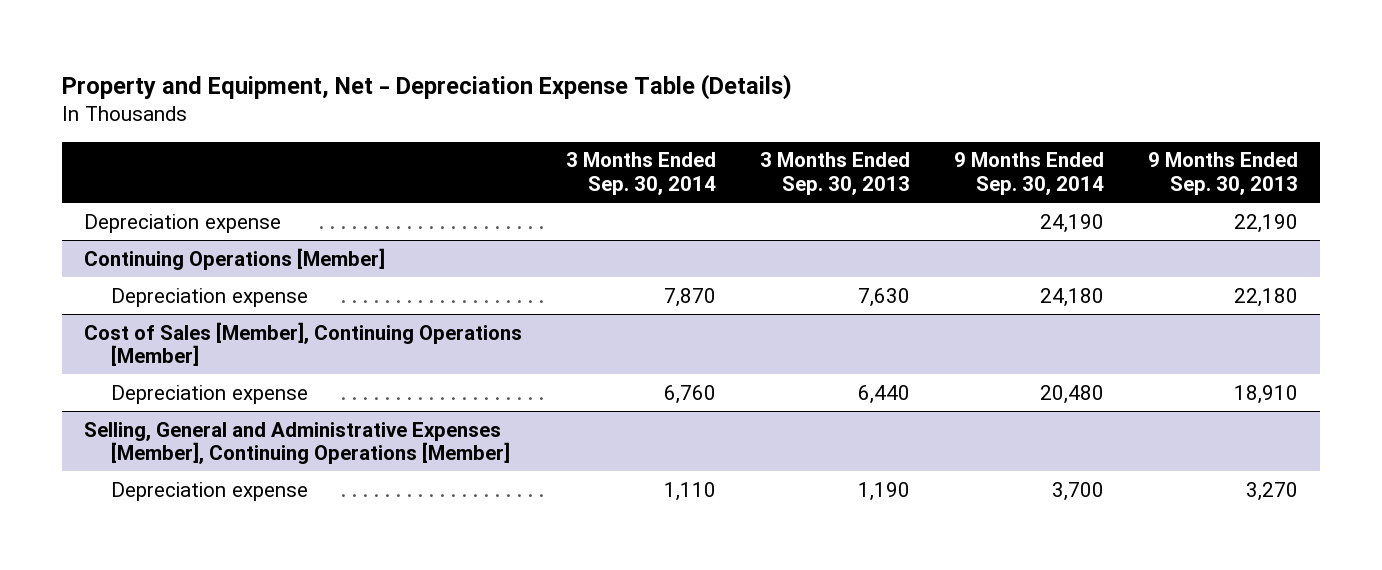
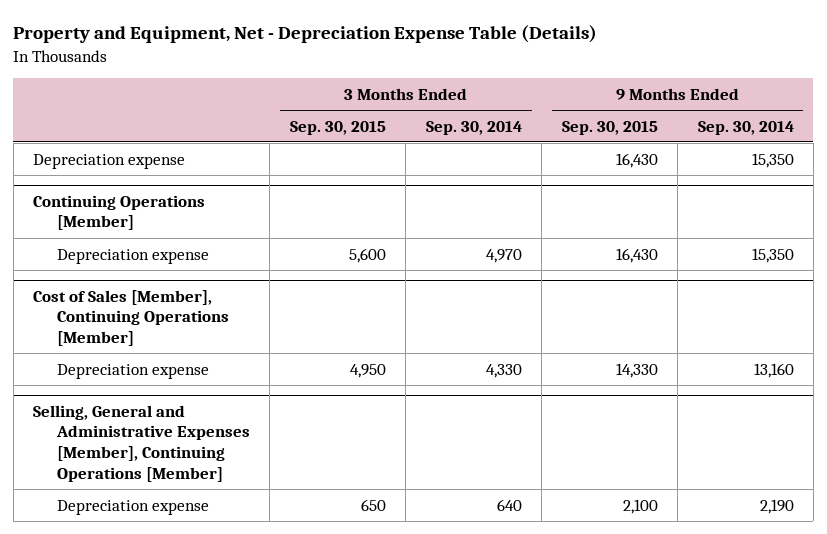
[760,152,911,196] 3 Months Ended Sep. 30, 2013 -> none
[1148,152,1299,196] 9 Months Ended Sep. 30, 2013 -> none
none -> [289,120,386,135] Sep. 30, 2015
none -> [561,120,658,135] Sep. 30, 2015
[1040,213,1105,233] 24,190 -> [751,152,794,168] 15,350
[664,287,717,307] 7,870 -> [485,248,522,263] 4,970
[1040,287,1105,307] 24,180 -> [751,247,794,263] 15,350
[664,384,717,404] 6,760 -> [485,363,522,378] 4,330
[1040,384,1105,404] 20,480 -> [753,362,794,378] 13,160
[664,481,717,501] 1,110 -> [496,498,522,511] 640
[1052,481,1105,501] 3,700 -> [759,498,794,514] 2,190

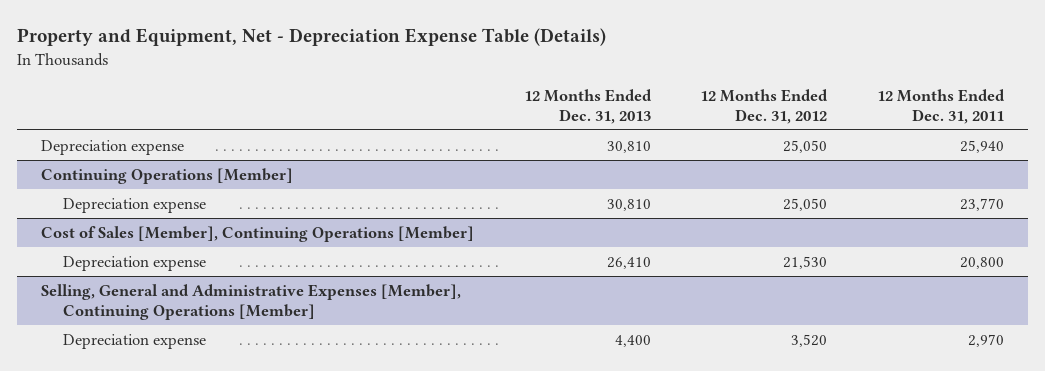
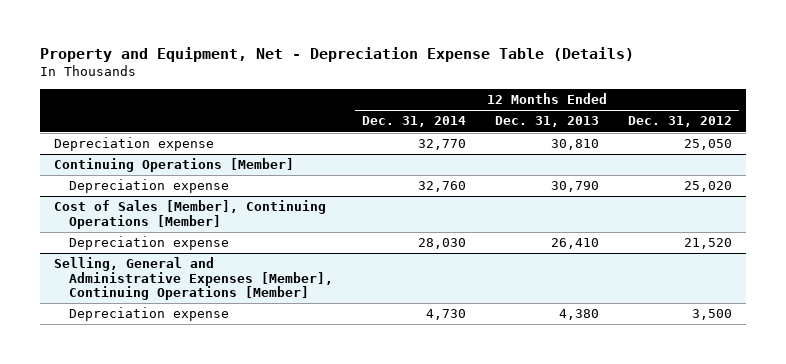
[876,88,1005,124] 12 Months Ended Dec. 31, 2011 -> none
none -> [362,116,467,128] Dec. 31, 2014
[606,198,651,211] 30,810 -> [550,181,599,193] 30,790
[783,197,828,211] 25,050 -> [683,181,732,193] 25,020
[783,255,828,269] 21,530 -> [683,238,732,250] 21,520
[614,334,651,347] 4,400 -> [558,309,599,321] 4,380
[791,333,828,347] 3,520 -> [691,309,732,321] 3,500

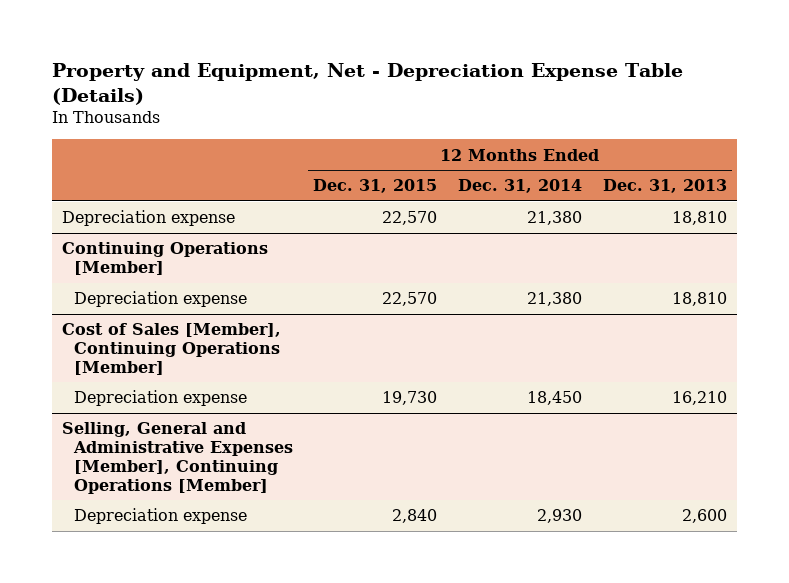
[627,116,732,128] Dec. 31, 2012 -> none
none -> [313,179,438,194] Dec. 31, 2015
[418,139,467,151] 32,770 -> [527,211,583,226] 21,380
[550,139,599,151] 30,810 -> [671,211,727,226] 18,810
[418,181,467,193] 32,760 -> [527,292,583,307] 21,380
[550,181,599,193] 30,790 -> [671,292,727,307] 18,810
[418,238,467,250] 28,030 -> [527,391,583,406] 18,450
[550,238,599,250] 26,410 -> [671,391,727,406] 16,210
[426,309,467,321] 4,730 -> [537,509,583,524] 2,930
[558,309,599,321] 4,380 -> [681,509,727,524] 2,600

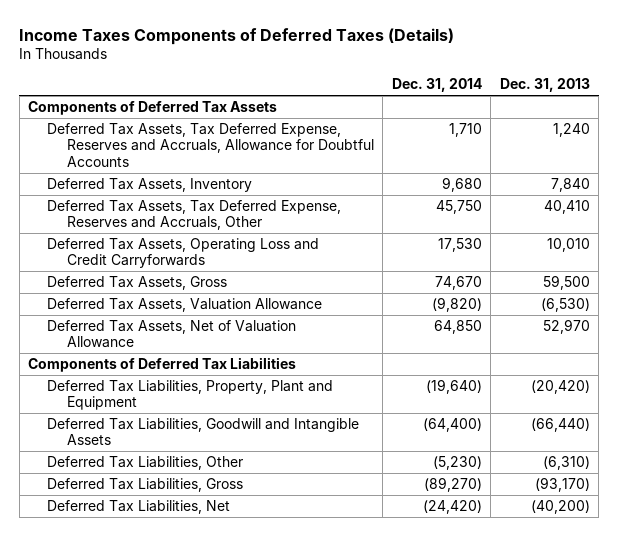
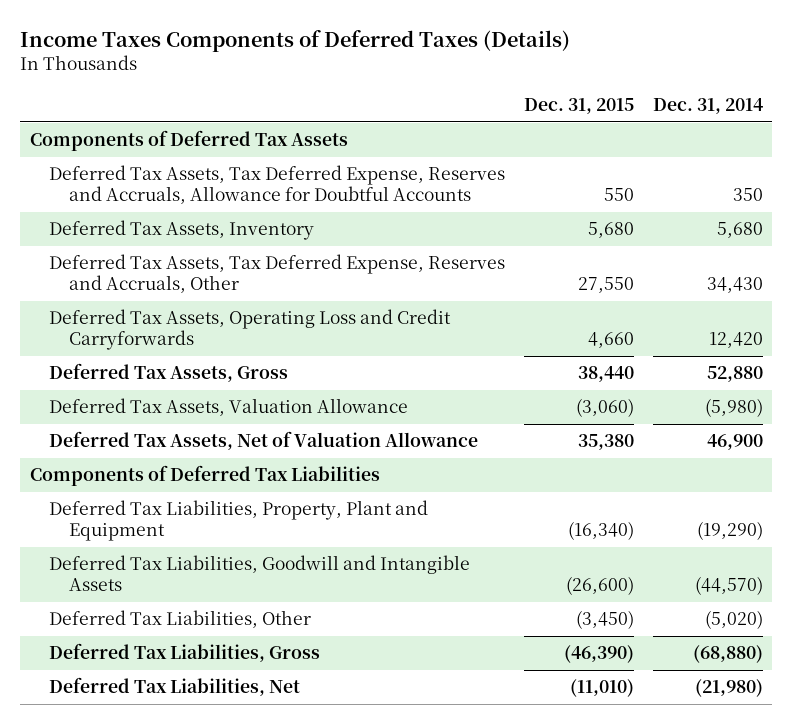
[499,78,590,93] Dec. 31, 2013 -> none
none -> [523,98,634,115] Dec. 31, 2015
[448,123,482,138] 1,710 -> [732,188,763,202] 350
[441,177,482,193] 9,680 -> [716,222,763,239] 5,680
[435,200,482,215] 45,750 -> [706,277,763,294] 34,430
[437,238,482,253] 17,530 -> [708,332,763,349] 12,420
[434,276,482,291] 74,670 -> [706,366,763,383] 52,880
[431,297,482,313] (9,820) -> [704,398,763,418] (5,980)
[433,320,482,335] 64,850 -> [706,434,763,451] 46,900
[425,379,482,395] (19,640) -> [696,521,763,541] (19,290)
[422,418,482,433] (64,400) -> [694,576,763,596] (44,570)
[432,456,482,471] (5,230) -> [704,610,763,630] (5,020)
[423,477,482,493] (89,270) -> [692,645,763,664] (68,880)
[422,500,482,515] (24,420) -> [694,679,763,698] (21,980)

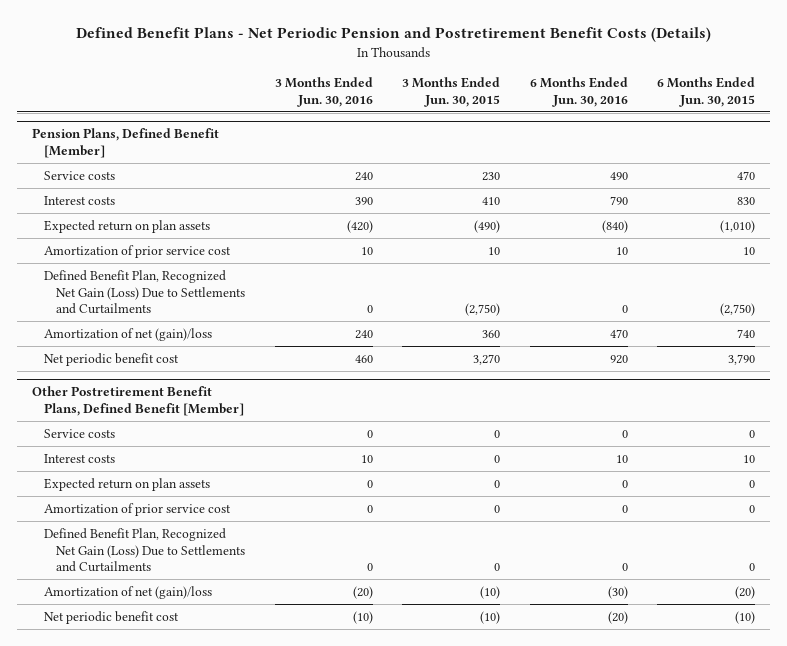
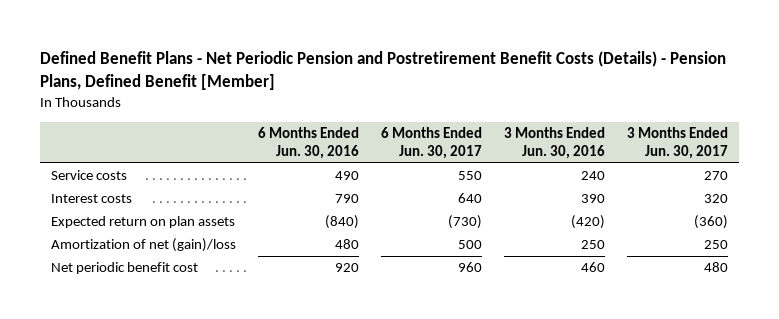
[75,27,711,43] Defined Benefit Plans - Net Periodic Pension and Postretirement Benefit Costs (Details) -> [40,50,727,90] Defined Benefit Plans - Net Periodic Pension and Postretirement Benefit Costs (Details) - Pension Plans, Defined Benefit [Member]
[402,77,501,107] 3 Months Ended Jun. 30, 2015 -> none
[657,77,756,107] 6 Months Ended Jun. 30, 2015 -> none
none -> [381,127,483,160] 6 Months Ended Jun. 30, 2017
none -> [626,127,728,160] 3 Months Ended Jun. 30, 2017
[32,128,220,159] Pension Plans, Defined Benefit [Member] -> none
[44,244,232,258] Amortization of prior service cost -> none
[44,269,246,315] Defined Benefit Plan, Recognized Net Gain (Loss) Due to Settlements and Curtailments -> none
[354,329,373,339] 240 -> [580,240,605,250] 250
[609,328,628,338] 470 -> [335,239,360,250] 480
[32,386,245,417] Other Postretirement Benefit Plans, Defined Benefit [Member] -> none
[44,428,116,438] Service costs -> none
[44,453,116,463] Interest costs -> none
[44,477,211,491] Expected return on plan assets -> none
[44,502,232,516] Amortization of prior service cost -> none
[44,527,246,573] Defined Benefit Plan, Recognized Net Gain (Loss) Due to Settlements and Curtailments -> none
[44,585,213,599] Amortization of net (gain)/loss -> none
[44,610,180,624] Net periodic benefit cost -> none

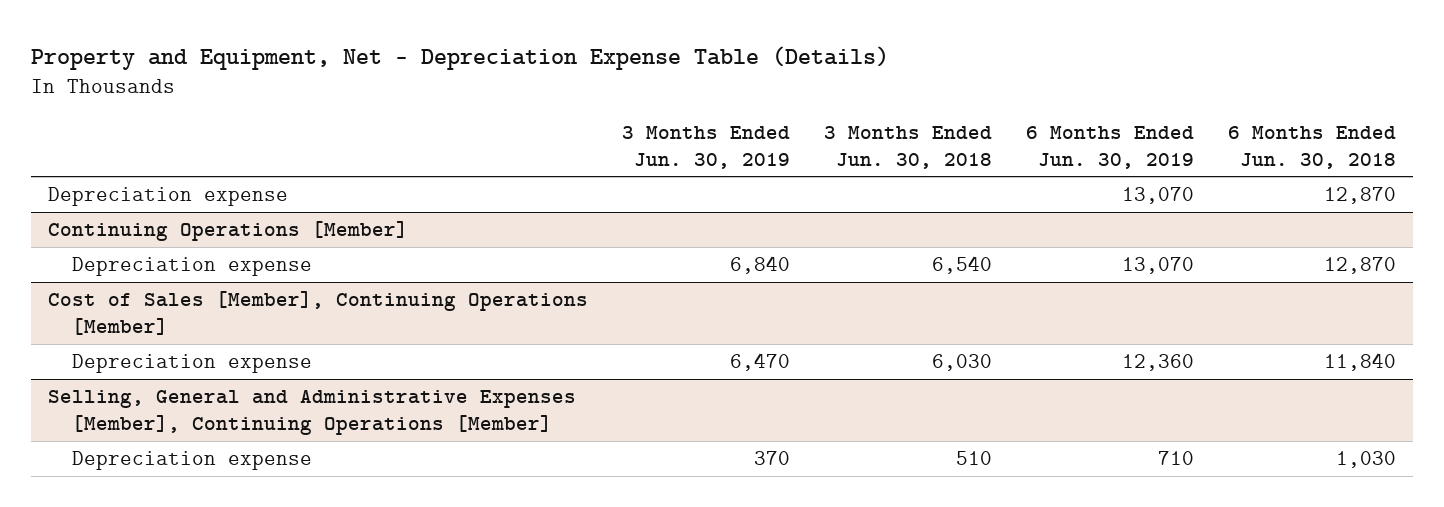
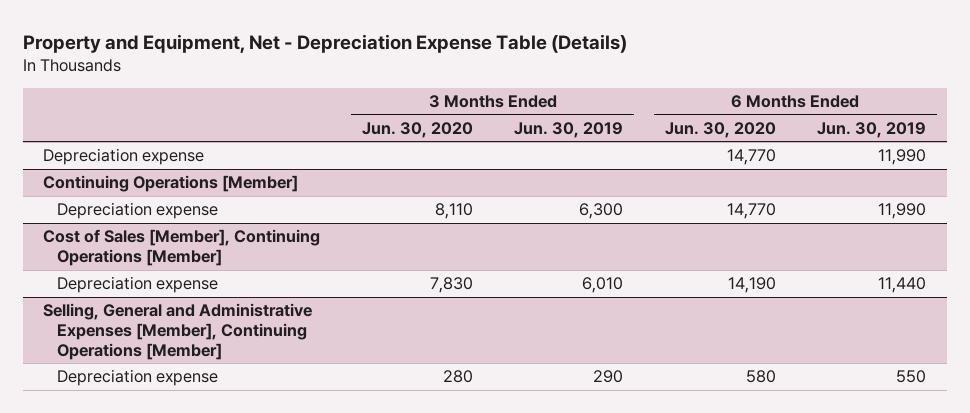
[824,125,993,169] 3 Months Ended Jun. 30, 2018 -> none
[1228,125,1397,169] 6 Months Ended Jun. 30, 2018 -> none
none -> [361,121,473,138] Jun. 30, 2020
none -> [664,121,776,138] Jun. 30, 2020
[1122,187,1195,205] 13,070 -> [878,149,927,166] 11,990
[729,256,790,275] 6,840 -> [579,203,624,220] 6,300
[1122,257,1195,275] 13,070 -> [878,203,927,220] 11,990
[729,353,790,372] 6,470 -> [582,277,624,294] 6,010
[1122,354,1195,372] 12,360 -> [878,277,927,294] 11,440
[753,451,790,466] 370 -> [593,370,624,384] 290
[1158,451,1195,466] 710 -> [896,370,927,384] 550

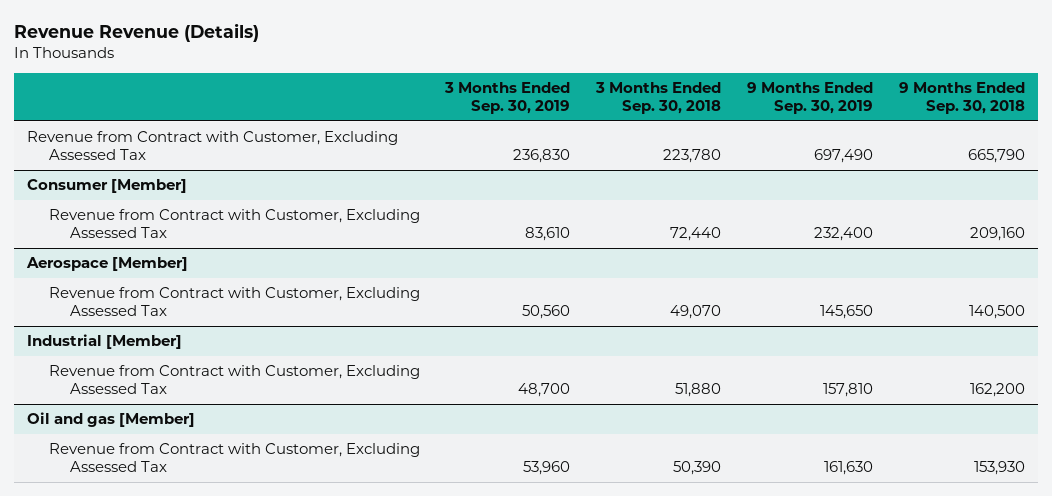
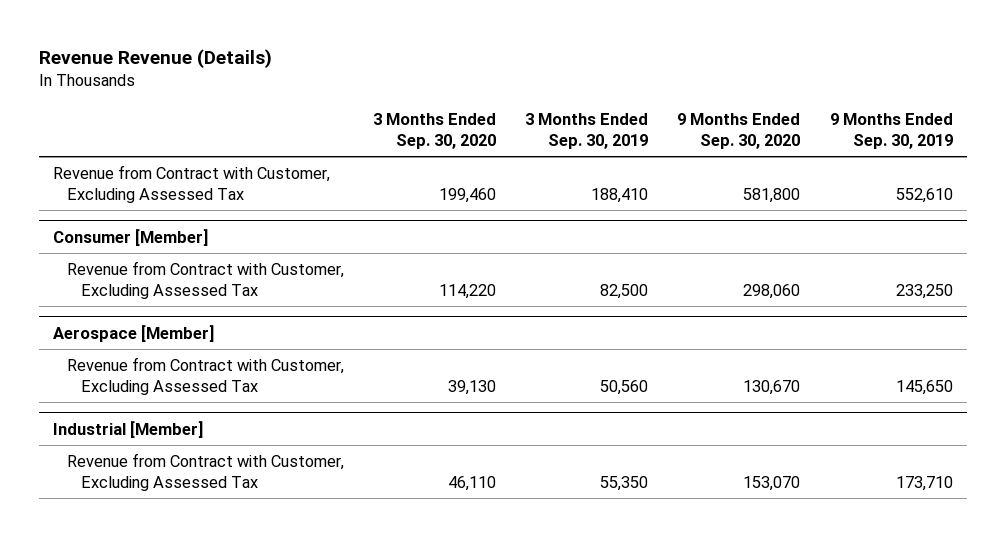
[595,82,722,115] 3 Months Ended Sep. 30, 2018 -> none
[898,82,1025,115] 9 Months Ended Sep. 30, 2018 -> none
none -> [373,113,497,149] 3 Months Ended Sep. 30, 2020
none -> [677,113,801,149] 9 Months Ended Sep. 30, 2020
[513,149,571,164] 236,830 -> [591,187,649,203] 188,410
[814,149,874,164] 697,490 -> [895,187,953,203] 552,610
[525,227,571,242] 83,610 -> [600,283,649,299] 82,500
[814,227,874,242] 232,400 -> [895,283,953,299] 233,250
[27,412,196,428] Oil and gas [Member] -> none
[48,443,420,473] Revenue from Contract with Customer, Excluding Assessed Tax -> none
[518,383,571,398] 48,700 -> [600,475,649,491] 55,350
[823,383,874,398] 157,810 -> [895,475,953,491] 173,710

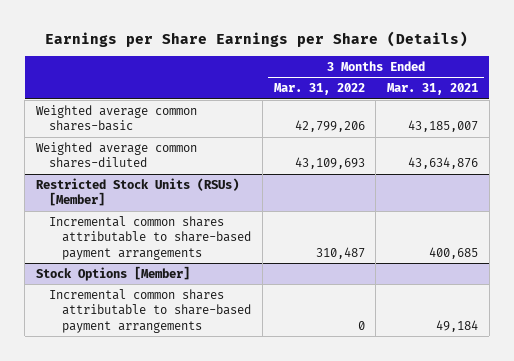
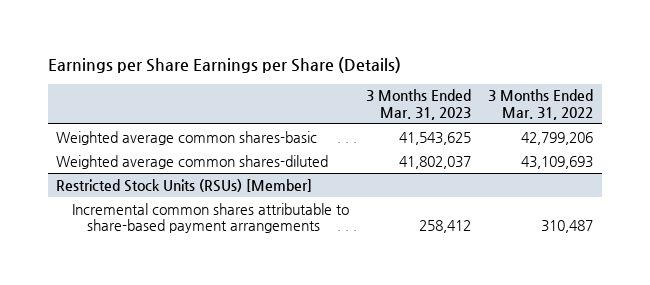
[387,83,479,96] Mar. 31, 2021 -> none
none -> [365,89,471,120] 3 Months Ended Mar. 31, 2023
[36,265,191,281] Stock Options [Member] -> none
[49,288,252,334] Incremental common shares attributable to share-based payment arrangements -> none

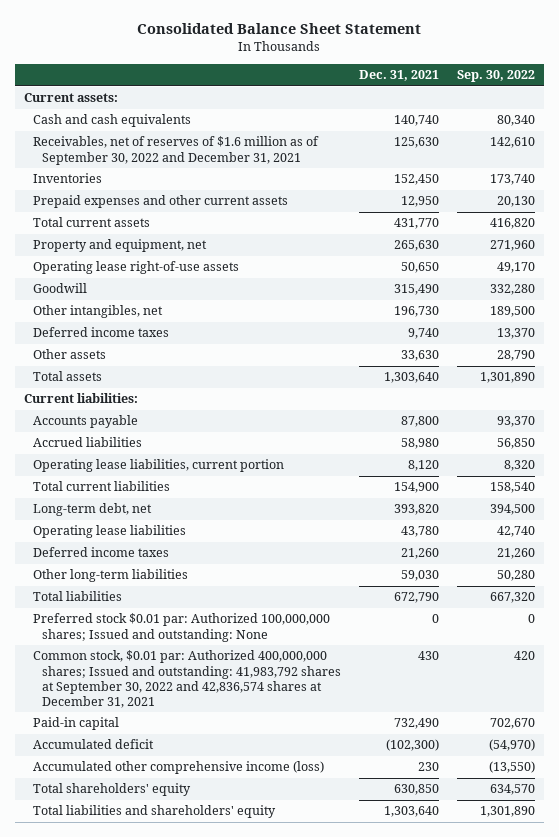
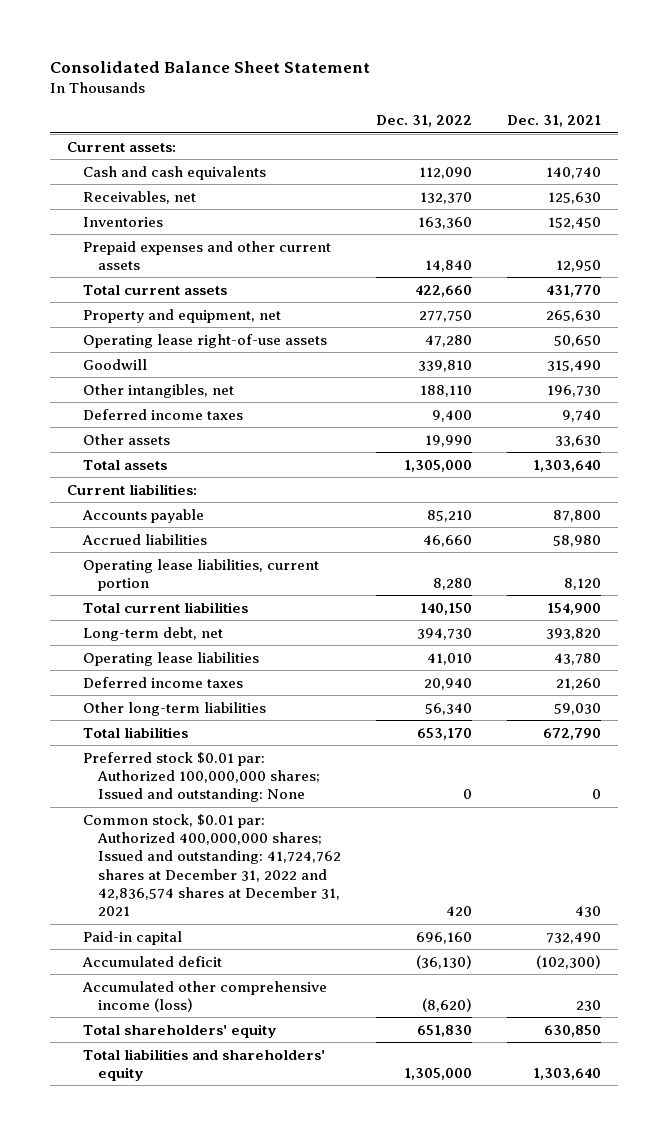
[457,70,536,83] Sep. 30, 2022 -> none
none -> [375,115,472,128] Dec. 31, 2022
[32,136,319,165] Receivables, net of reserves of $1.6 million as of September 30, 2022 and December 31, 2021 -> [82,190,196,204] Receivables, net
[32,650,341,708] Common stock, $0.01 par: Authorized 400,000,000 shares; Issued and outstanding: 41,983,792 shares at September 30, 2022 and 42,836,574 shares at December 31, 2021 -> [82,813,342,917] Common stock, $0.01 par: Authorized 400,000,000 shares; Issued and outstanding: 41,724,762 shares at December 31, 2022 and 42,836,574 shares at December 31, 2021

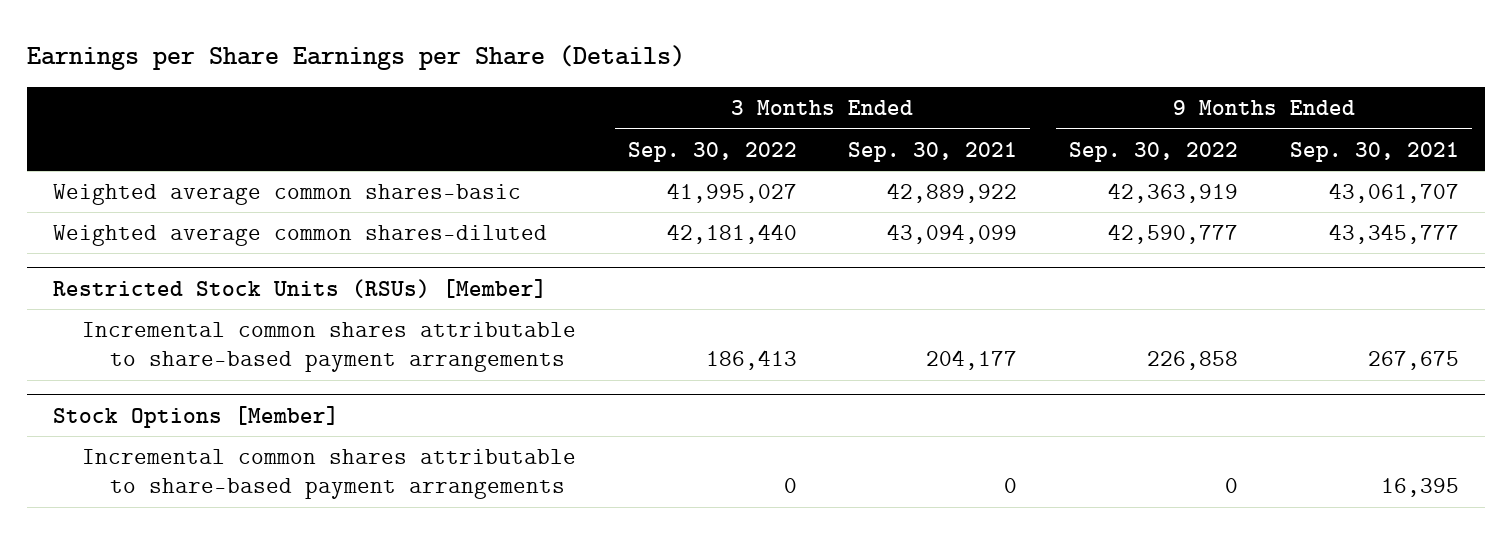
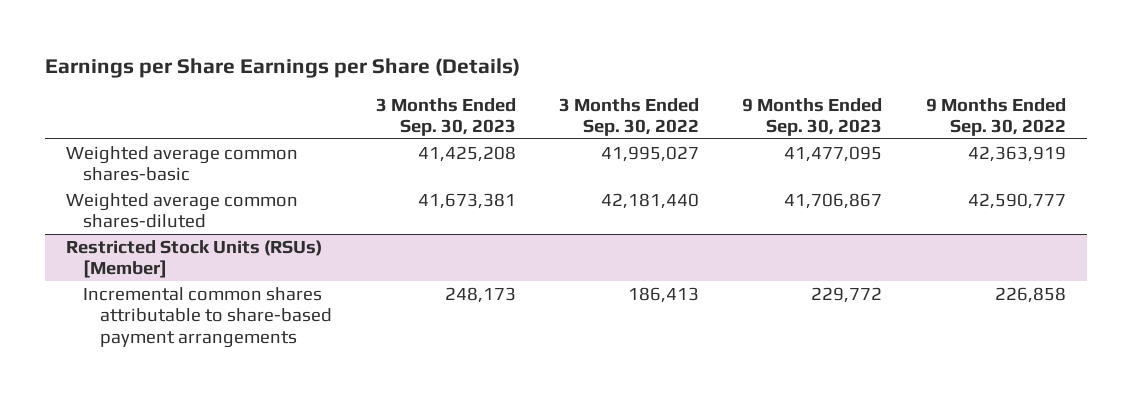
[848,141,1018,162] Sep. 30, 2021 -> none
[1289,141,1459,162] Sep. 30, 2021 -> none
none -> [375,97,516,136] 3 Months Ended Sep. 30, 2023
none -> [742,97,883,136] 9 Months Ended Sep. 30, 2023
[53,405,340,428] Stock Options [Member] -> none
[81,448,576,500] Incremental common shares attributable to share-based payment arrangements -> none

